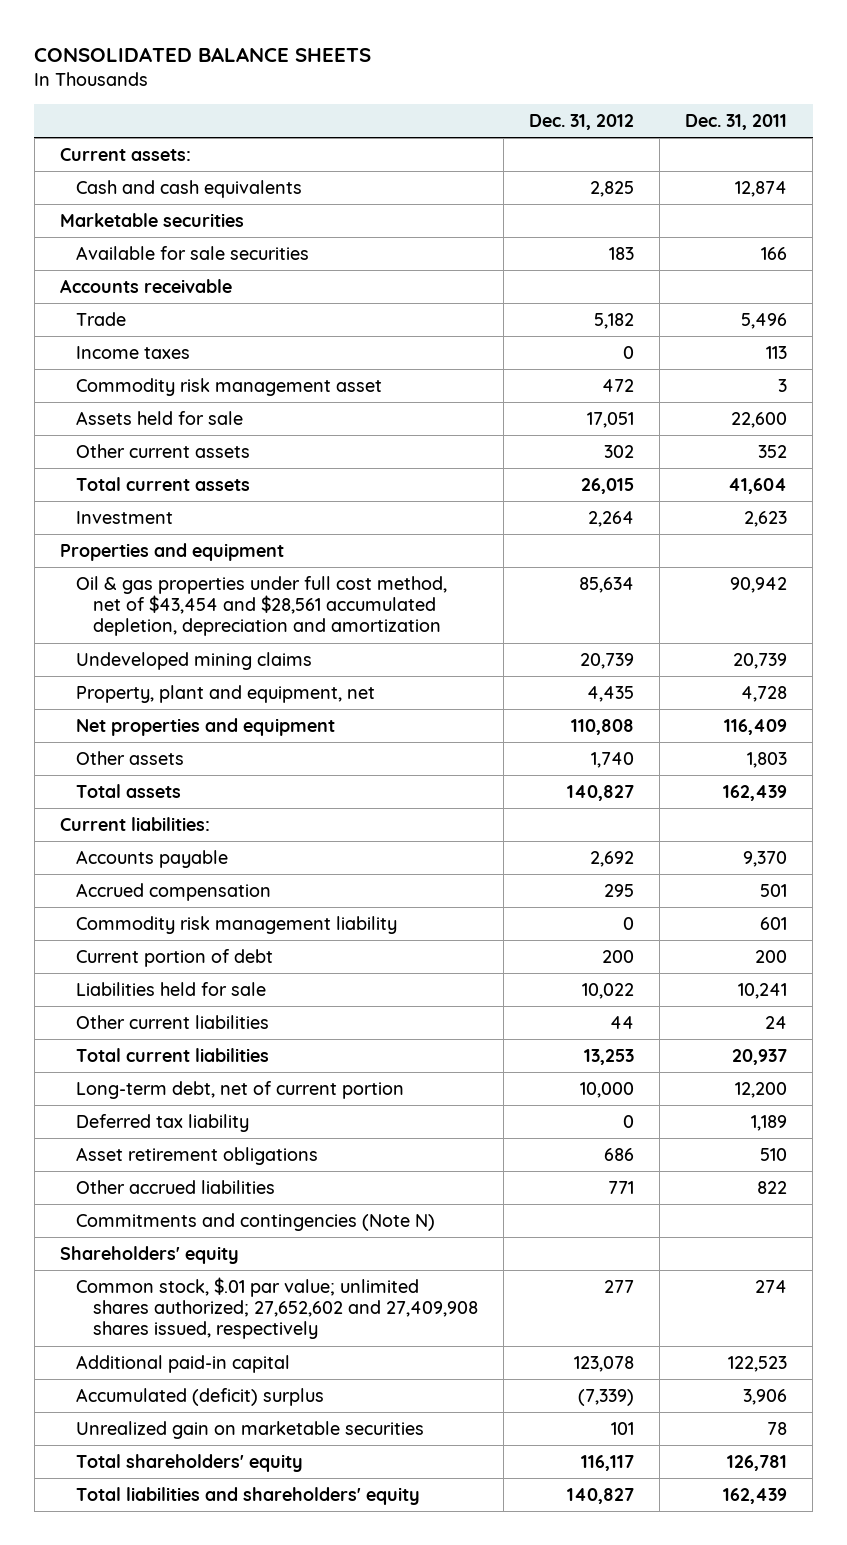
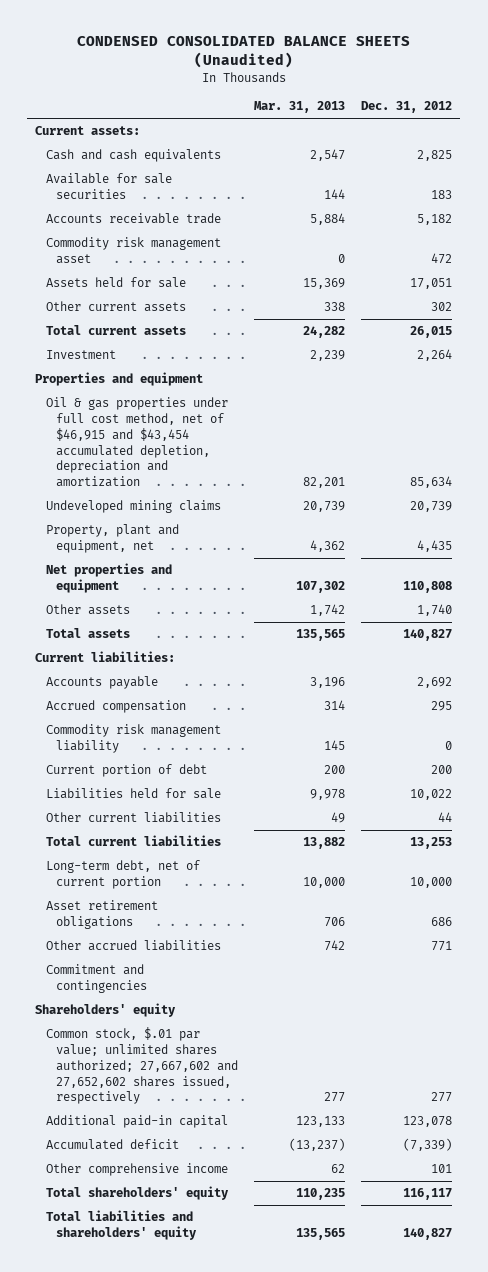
[34,47,372,63] CONSOLIDATED BALANCE SHEETS -> [76,36,410,69] CONDENSED CONSOLIDATED BALANCE SHEETS (Unaudited)
[685,113,788,130] Dec. 31, 2011 -> none
none -> [254,101,346,114] Mar. 31, 2013
[59,213,244,228] Marketable securities -> none
[59,279,232,294] Accounts receivable -> none
[76,346,191,360] Income taxes -> none
[76,312,127,327] Trade -> [45,213,221,225] Accounts receivable trade
[76,576,448,637] Oil & gas properties under full cost method, net of $43,454 and $28,561 accumulated depletion, depreciation and amortization -> [45,397,228,488] Oil & gas properties under full cost method, net of $46,915 and $43,454 accumulated depletion, depreciation and amortization
[76,1114,250,1133] Deferred tax liability -> none
[76,1213,436,1232] Commitments and contingencies (Note N) -> [45,964,148,994] Commitment and contingencies
[76,1277,478,1340] Common stock, $.01 par value; unlimited shares authorized; 27,652,602 and 27,409,908 shares issued, respectively -> [45,1027,239,1105] Common stock, $.01 par value; unlimited shares authorized; 27,667,602 and 27,652,602 shares issued, respectively
[76,1388,325,1407] Accumulated (deficit) surplus -> [45,1139,179,1151] Accumulated deficit
[76,1421,425,1440] Unrealized gain on marketable securities -> [45,1163,228,1177] Other comprehensive income

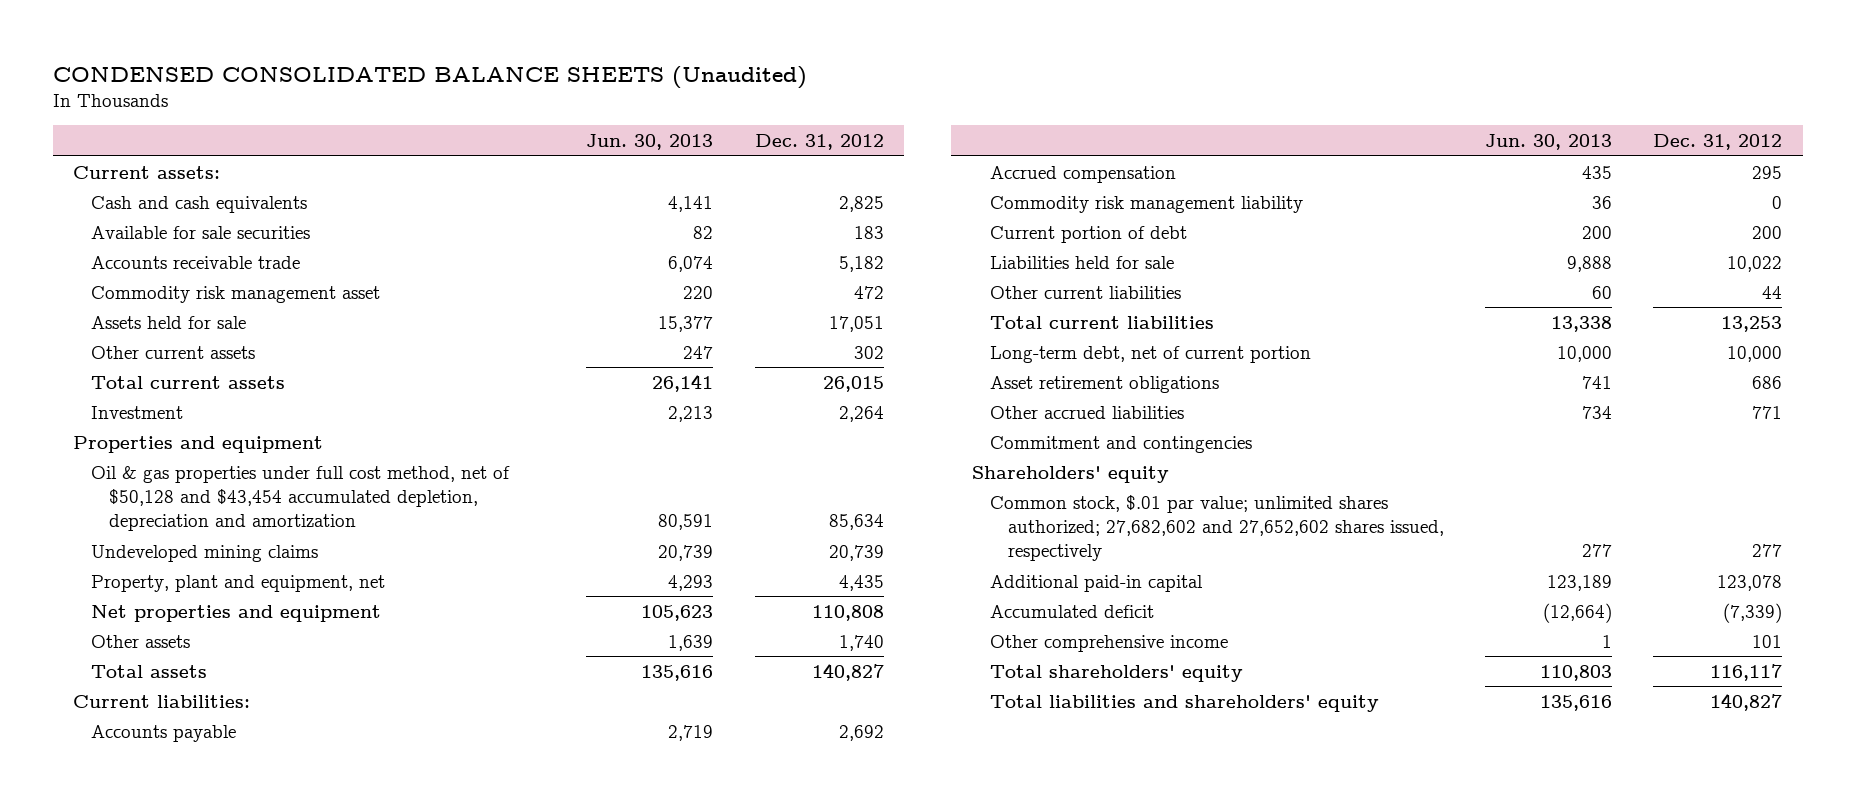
[254,101,346,114] Mar. 31, 2013 -> none
none -> [586,134,714,151] Jun. 30, 2013
[45,397,228,488] Oil & gas properties under full cost method, net of $46,915 and $43,454 accumulated depletion, depreciation and amortization -> [91,465,511,531] Oil & gas properties under full cost method, net of $50,128 and $43,454 accumulated depletion, depreciation and amortization
[45,1027,239,1105] Common stock, $.01 par value; unlimited shares authorized; 27,667,602 and 27,652,602 shares issued, respectively -> [989,494,1444,561] Common stock, $.01 par value; unlimited shares authorized; 27,682,602 and 27,652,602 shares issued, respectively

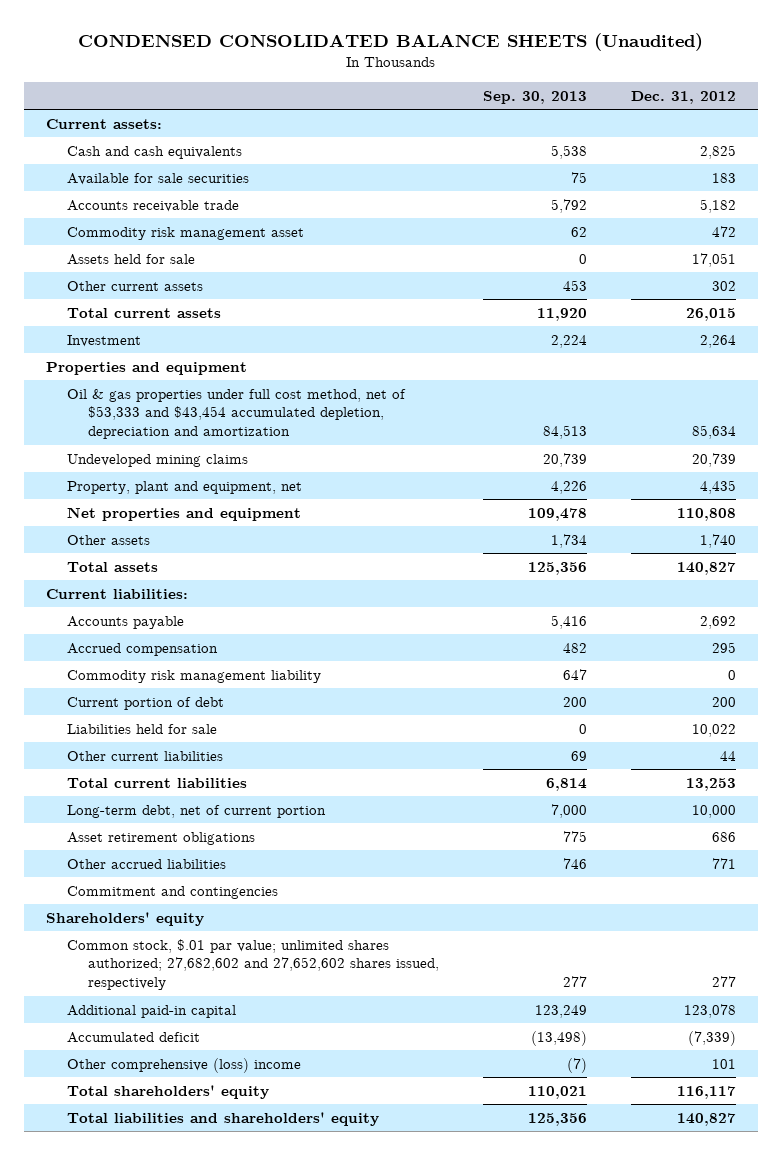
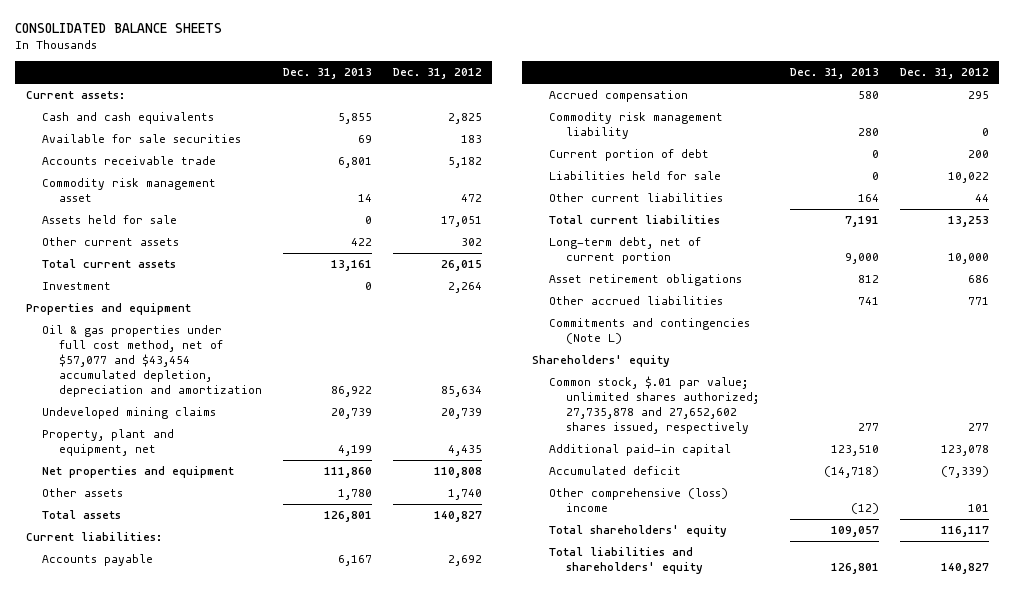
[78,32,704,51] CONDENSED CONSOLIDATED BALANCE SHEETS (Unaudited) -> [15,23,223,34] CONSOLIDATED BALANCE SHEETS
[483,90,588,104] Sep. 30, 2013 -> none
none -> [282,68,372,80] Dec. 31, 2013
[66,388,406,440] Oil & gas properties under full cost method, net of $53,333 and $43,454 accumulated depletion, depreciation and amortization -> [42,325,262,397] Oil & gas properties under full cost method, net of $57,077 and $43,454 accumulated depletion, depreciation and amortization
[66,885,278,899] Commitment and contingencies -> [549,318,751,345] Commitments and contingencies (Note L)
[66,938,440,991] Common stock, $.01 par value; unlimited shares authorized; 27,682,602 and 27,652,602 shares issued, respectively -> [549,376,759,434] Common stock, $.01 par value; unlimited shares authorized; 27,735,878 and 27,652,602 shares issued, respectively

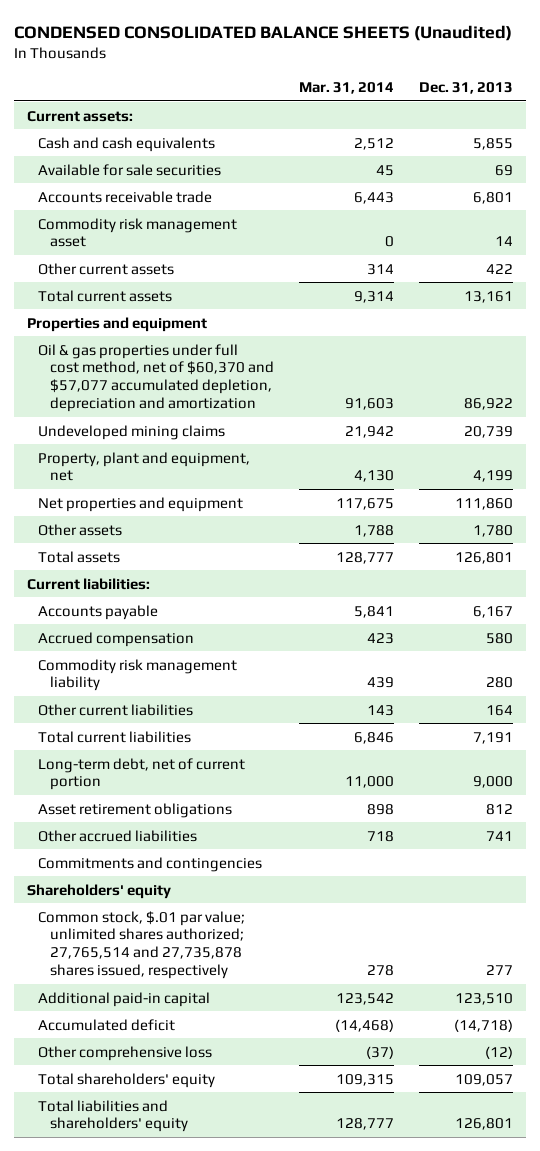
[15,23,223,34] CONSOLIDATED BALANCE SHEETS -> [14,24,513,41] CONDENSED CONSOLIDATED BALANCE SHEETS (Unaudited)
[392,68,482,80] Dec. 31, 2012 -> none
none -> [299,81,395,94] Mar. 31, 2014
[42,215,178,225] Assets held for sale -> none
[42,282,112,291] Investment -> none
[42,325,262,397] Oil & gas properties under full cost method, net of $57,077 and $43,454 accumulated depletion, depreciation and amortization -> [38,343,274,412] Oil & gas properties under full cost method, net of $60,370 and $57,077 accumulated depletion, depreciation and amortization
[549,149,710,162] Current portion of debt -> none
[549,171,722,181] Liabilities held for sale -> none
[549,318,751,345] Commitments and contingencies (Note L) -> [38,856,263,872] Commitments and contingencies
[549,376,759,434] Common stock, $.01 par value; unlimited shares authorized; 27,735,878 and 27,652,602 shares issued, respectively -> [38,910,246,979] Common stock, $.01 par value; unlimited shares authorized; 27,765,514 and 27,735,878 shares issued, respectively
[549,488,729,513] Other comprehensive (loss) income -> [38,1045,213,1061] Other comprehensive loss

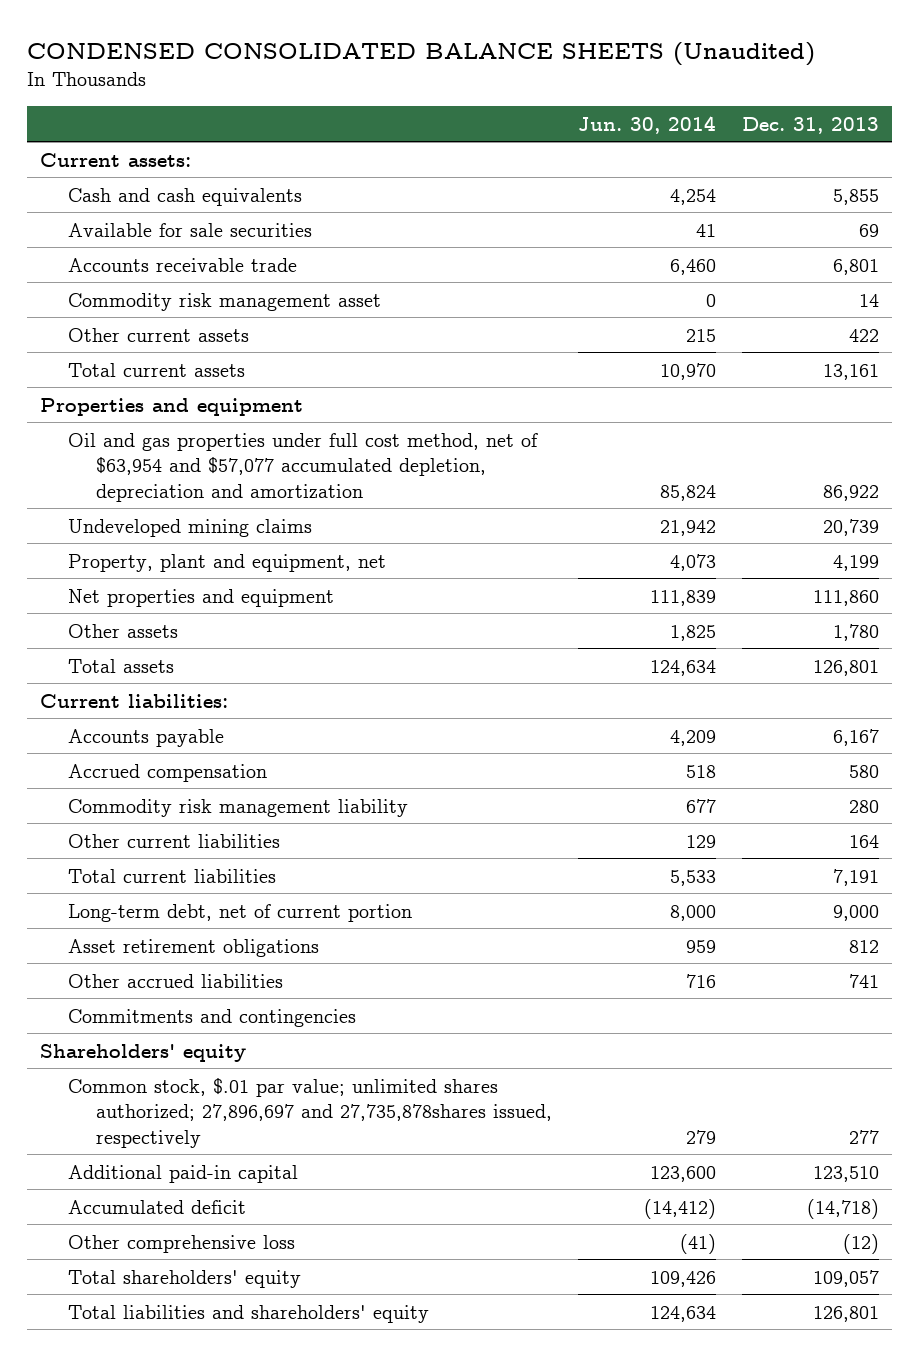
[299,81,395,94] Mar. 31, 2014 -> none
none -> [577,115,716,134] Jun. 30, 2014
[38,343,274,412] Oil & gas properties under full cost method, net of $60,370 and $57,077 accumulated depletion, depreciation and amortization -> [68,432,539,502] Oil and gas properties under full cost method, net of $63,954 and $57,077 accumulated depletion, depreciation and amortization
[38,910,246,979] Common stock, $.01 par value; unlimited shares authorized; 27,765,514 and 27,735,878 shares issued, respectively -> [68,1077,552,1148] Common stock, $.01 par value; unlimited shares authorized; 27,896,697 and 27,735,878shares issued, respectively

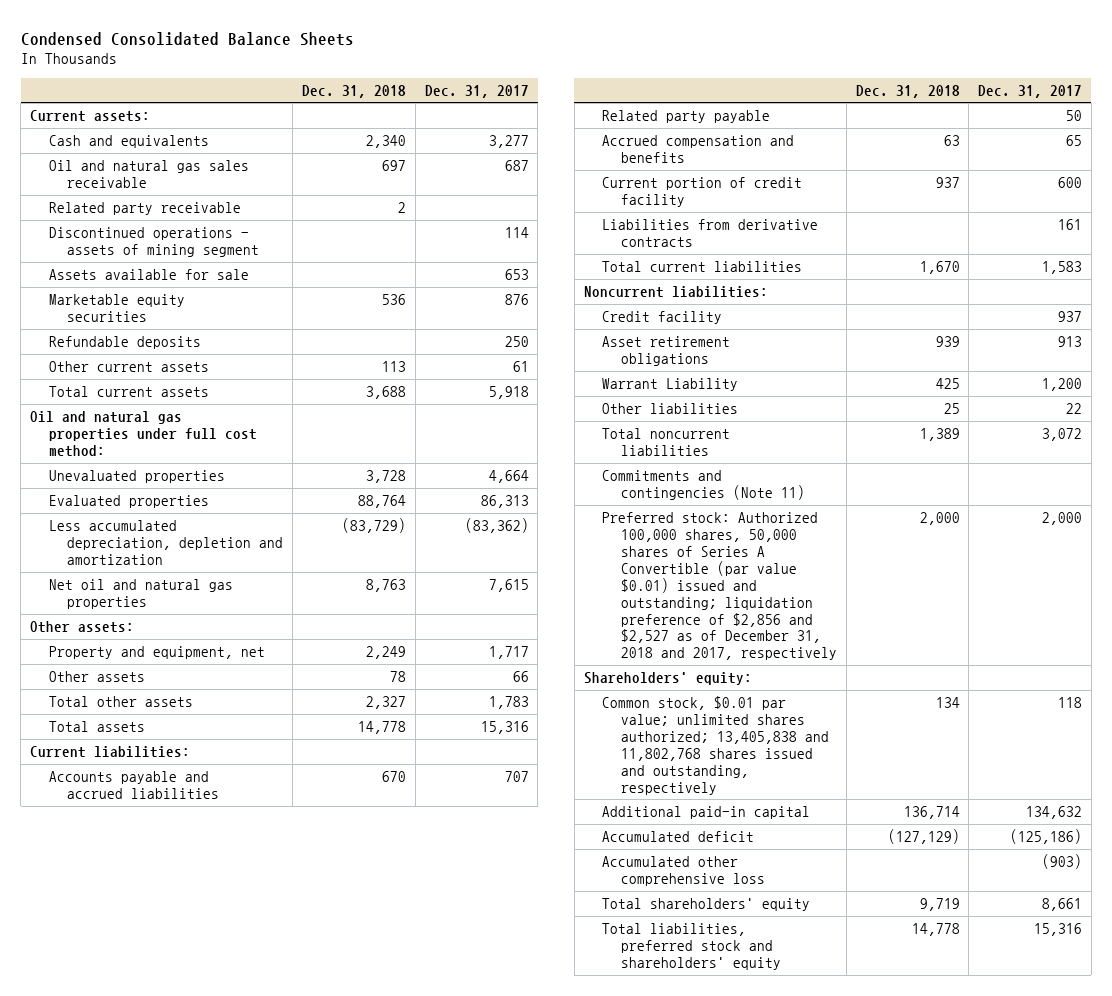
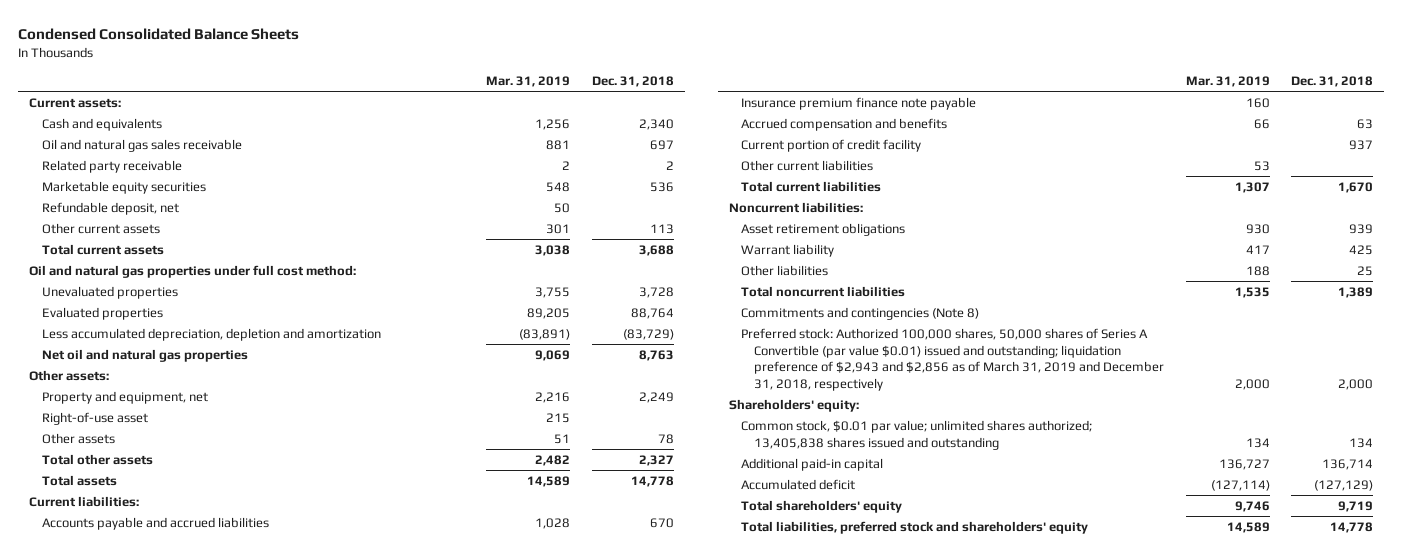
[424,84,529,98] Dec. 31, 2017 -> none
none -> [486,76,571,88] Mar. 31, 2019
[48,227,260,257] Discontinued operations - assets of mining segment -> none
[48,269,249,281] Assets available for sale -> none
[48,336,201,350] Refundable deposits -> [41,201,179,215] Refundable deposit, net
none -> [41,411,148,425] Right-of-use asset
[602,110,771,124] Related party payable -> none
none -> [741,96,977,110] Insurance premium finance note payable
[602,219,819,247] Liabilities from derivative contracts -> none
none -> [741,159,874,171] Other current liabilities
[602,311,723,325] Credit facility -> none
[602,378,739,392] Warrant Liability -> [741,243,835,257] Warrant liability
[602,470,805,500] Commitments and contingencies (Note 11) -> [741,306,980,320] Commitments and contingencies (Note 8)
[602,512,837,661] Preferred stock: Authorized 100,000 shares, 50,000 shares of Series A Convertible (par value $0.01) issued and outstanding; liquidation preference of $2,856 and $2,527 as of December 31, 2018 and 2017, respectively -> [741,327,1165,392] Preferred stock: Authorized 100,000 shares, 50,000 shares of Series A Convertible (par value $0.01) issued and outstanding; liquidation preference of $2,943 and $2,856 as of March 31, 2019 and December 31, 2018, respectively
[602,696,829,795] Common stock, $0.01 par value; unlimited shares authorized; 13,405,838 and 11,802,768 shares issued and outstanding, respectively -> [741,419,1093,450] Common stock, $0.01 par value; unlimited shares authorized; 13,405,838 shares issued and outstanding
[602,856,765,886] Accumulated other comprehensive loss -> none

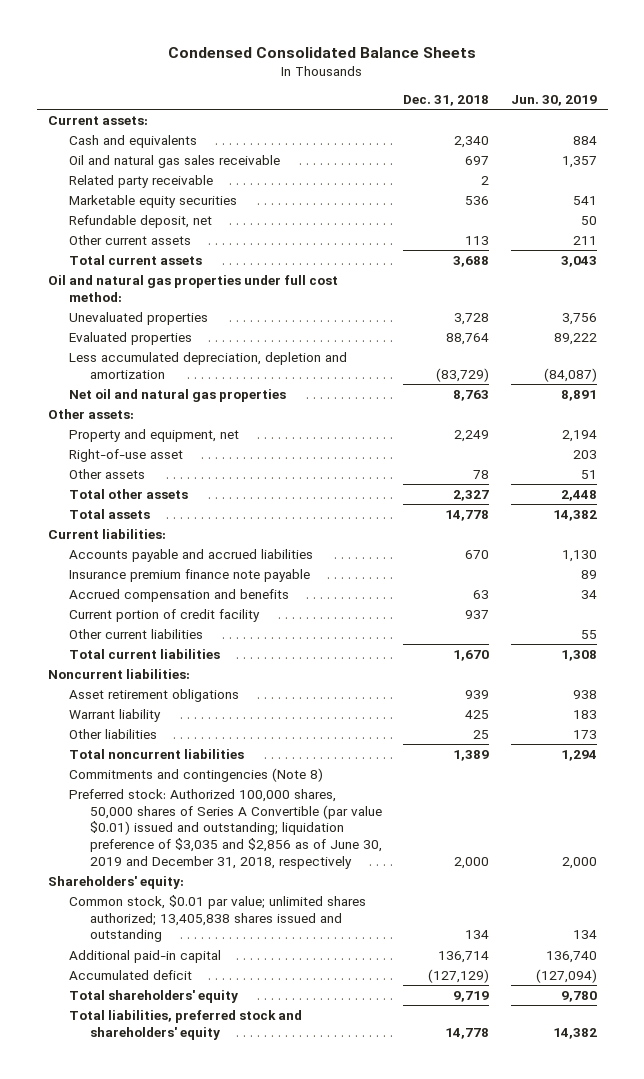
[486,76,571,88] Mar. 31, 2019 -> none
none -> [510,94,597,106] Jun. 30, 2019
[741,327,1165,392] Preferred stock: Authorized 100,000 shares, 50,000 shares of Series A Convertible (par value $0.01) issued and outstanding; liquidation preference of $2,943 and $2,856 as of March 31, 2019 and December 31, 2018, respectively -> [68,788,383,869] Preferred stock: Authorized 100,000 shares, 50,000 shares of Series A Convertible (par value $0.01) issued and outstanding; liquidation preference of $3,035 and $2,856 as of June 30, 2019 and December 31, 2018, respectively

